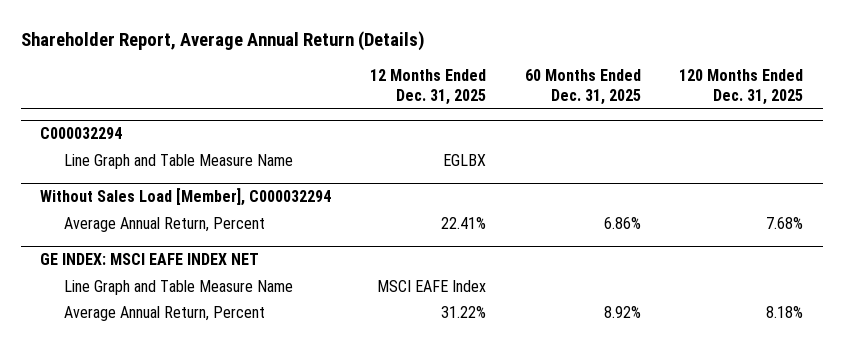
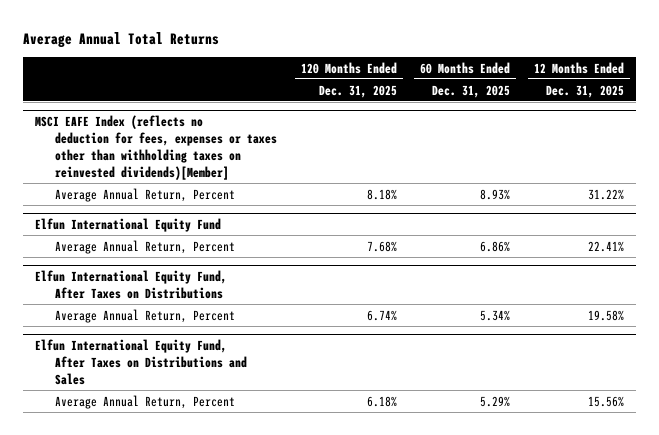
[21,30,426,51] Shareholder Report, Average Annual Return (Details) -> [23,31,220,48] Average Annual Total Returns
[64,153,294,169] Line Graph and Table Measure Name -> none
[40,188,332,207] Without Sales Load [Member], C000032294 -> none
none -> [35,115,278,180] MSCI EAFE Index (reflects no deduction for fees, expenses or taxes other than withholding taxes on reinvested dividends)[Member]
none -> [55,187,236,202] Average Annual Return, Percent
[40,127,123,140] C000032294 -> [35,218,222,233] Elfun International Equity Fund
[40,253,260,266] GE INDEX: MSCI EAFE INDEX NET -> none
[64,279,294,295] Line Graph and Table Measure Name -> none
none -> [35,270,228,299] Elfun International Equity Fund, After Taxes on Distributions
[440,305,486,318] 31.22% -> [587,309,624,321] 19.58%
[603,305,641,318] 8.92% -> [480,309,511,321] 5.34%
[766,305,804,318] 8.18% -> [366,309,397,321] 6.74%
none -> [35,339,248,385] Elfun International Equity Fund, After Taxes on Distributions and Sales
none -> [55,394,236,409] Average Annual Return, Percent

